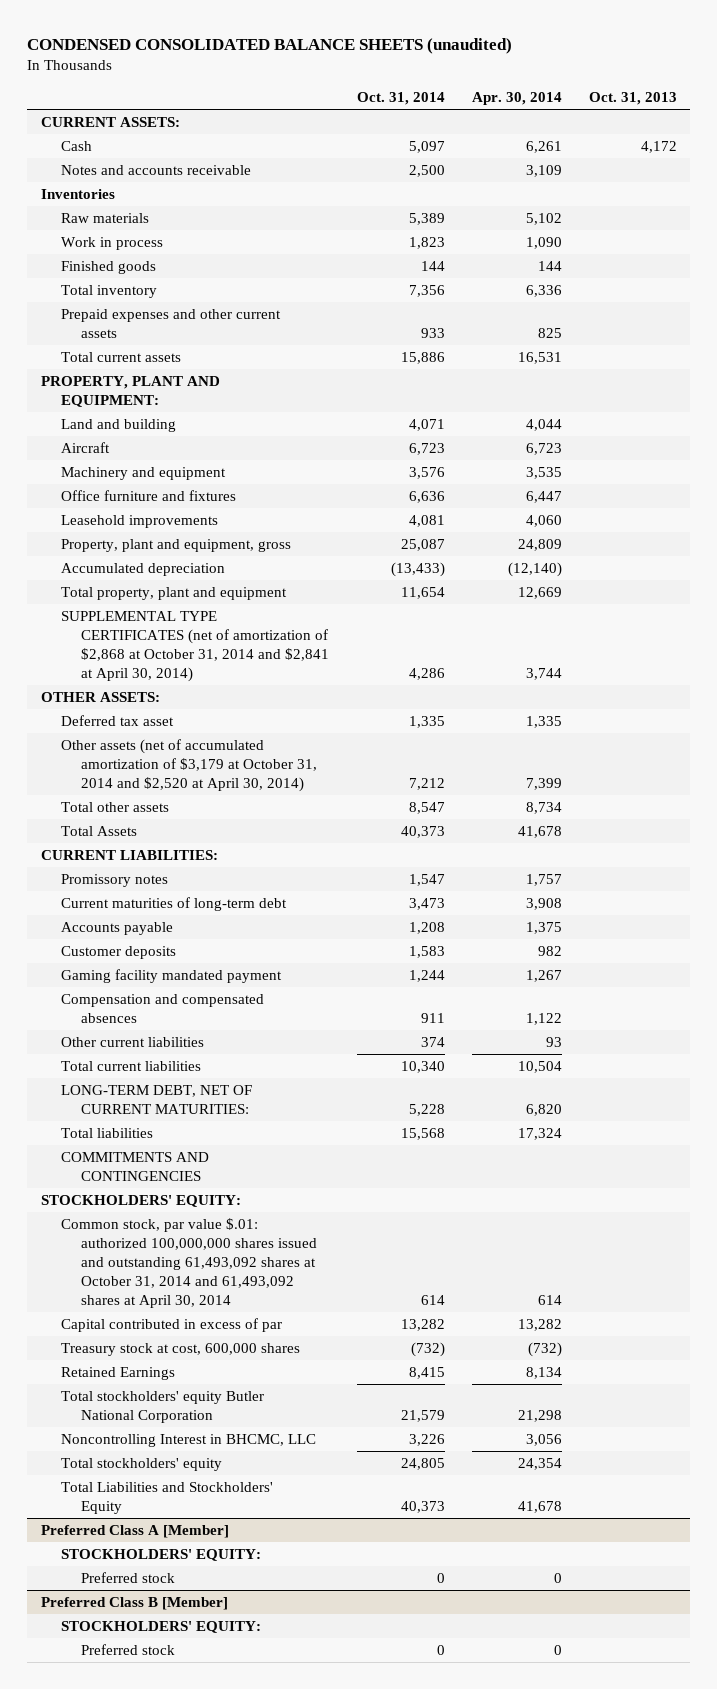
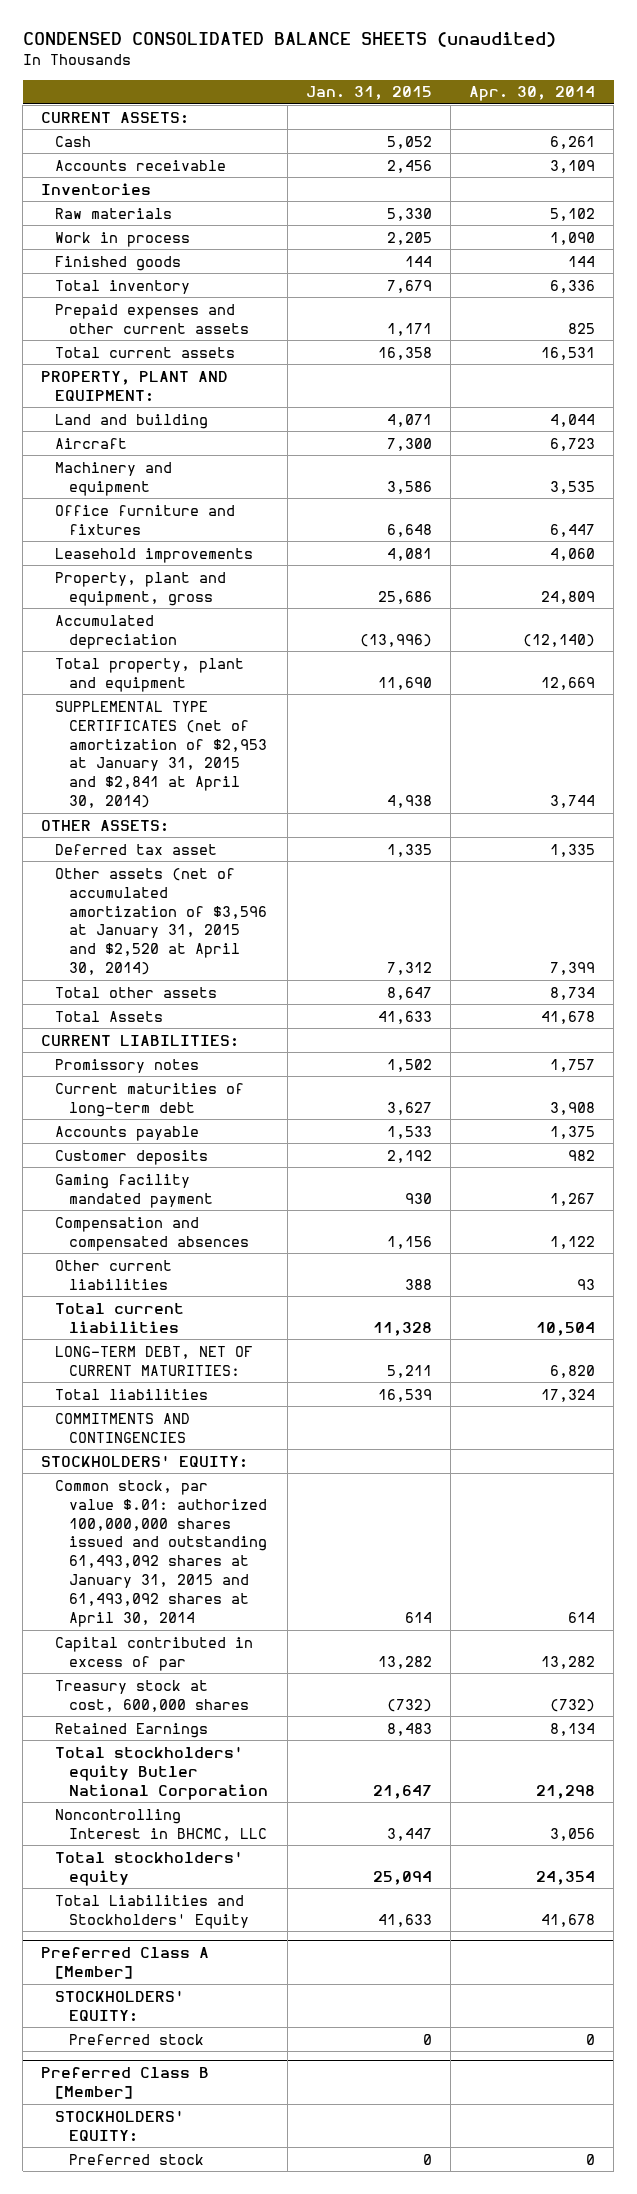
[356,92,445,106] Oct. 31, 2014 -> none
[588,92,677,106] Oct. 31, 2013 -> none
none -> [305,86,432,101] Jan. 31, 2015
[61,164,252,175] Notes and accounts receivable -> [55,159,227,171] Accounts receivable
[61,610,330,682] SUPPLEMENTAL TYPE CERTIFICATES (net of amortization of $2,868 at October 31, 2014 and $2,841 at April 30, 2014) -> [55,700,268,809] SUPPLEMENTAL TYPE CERTIFICATES (net of amortization of $2,953 at January 31, 2015 and $2,841 at April 30, 2014)
[61,738,318,792] Other assets (net of accumulated amortization of $3,179 at October 31, 2014 and $2,520 at April 30, 2014) -> [55,867,268,976] Other assets (net of accumulated amortization of $3,596 at January 31, 2015 and $2,520 at April 30, 2014)
[61,1217,318,1308] Common stock, par value $.01: authorized 100,000,000 shares issued and outstanding 61,493,092 shares at October 31, 2014 and 61,493,092 shares at April 30, 2014 -> [55,1479,268,1627] Common stock, par value $.01: authorized 100,000,000 shares issued and outstanding 61,493,092 shares at January 31, 2015 and 61,493,092 shares at April 30, 2014

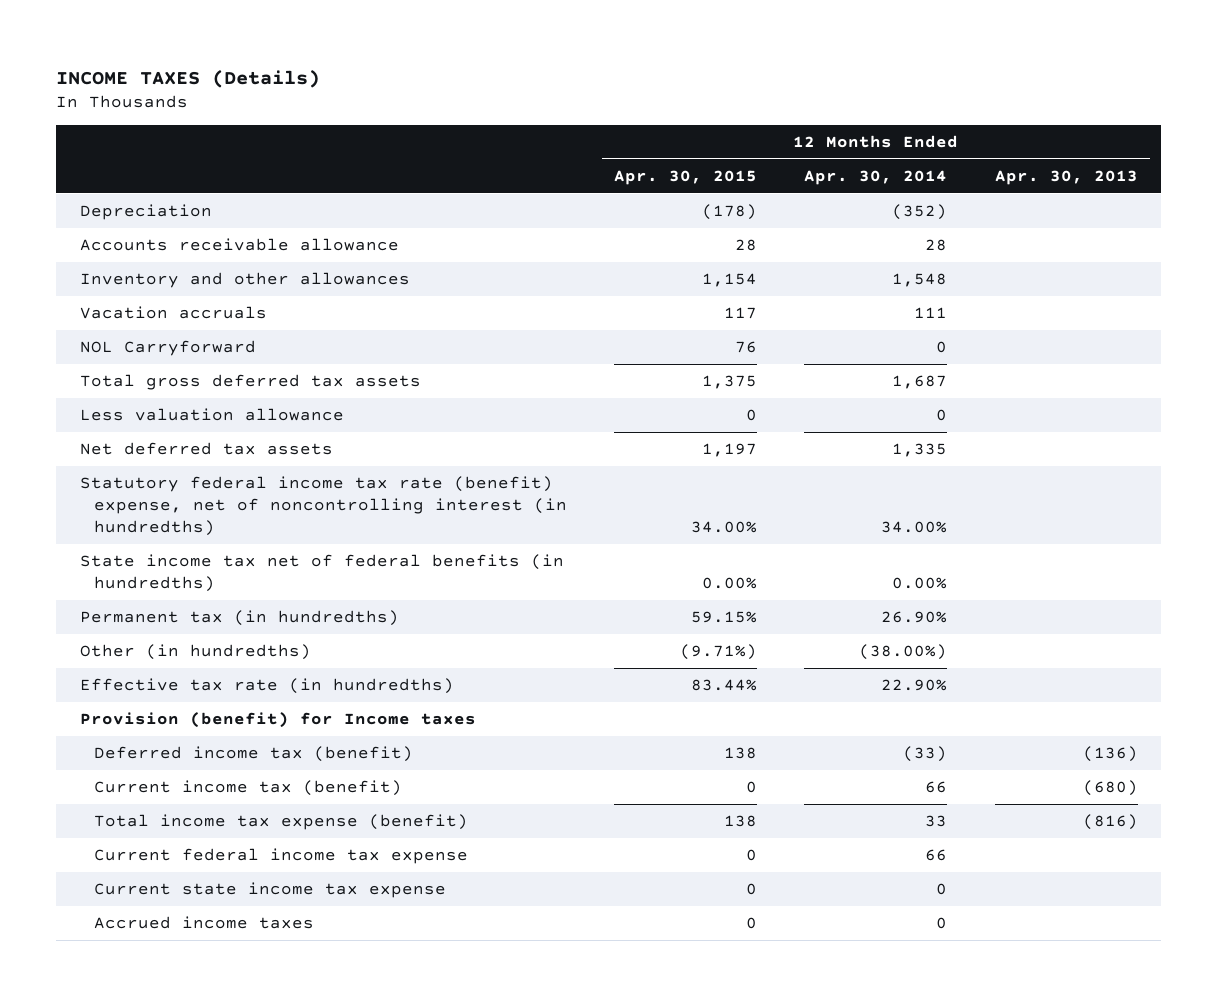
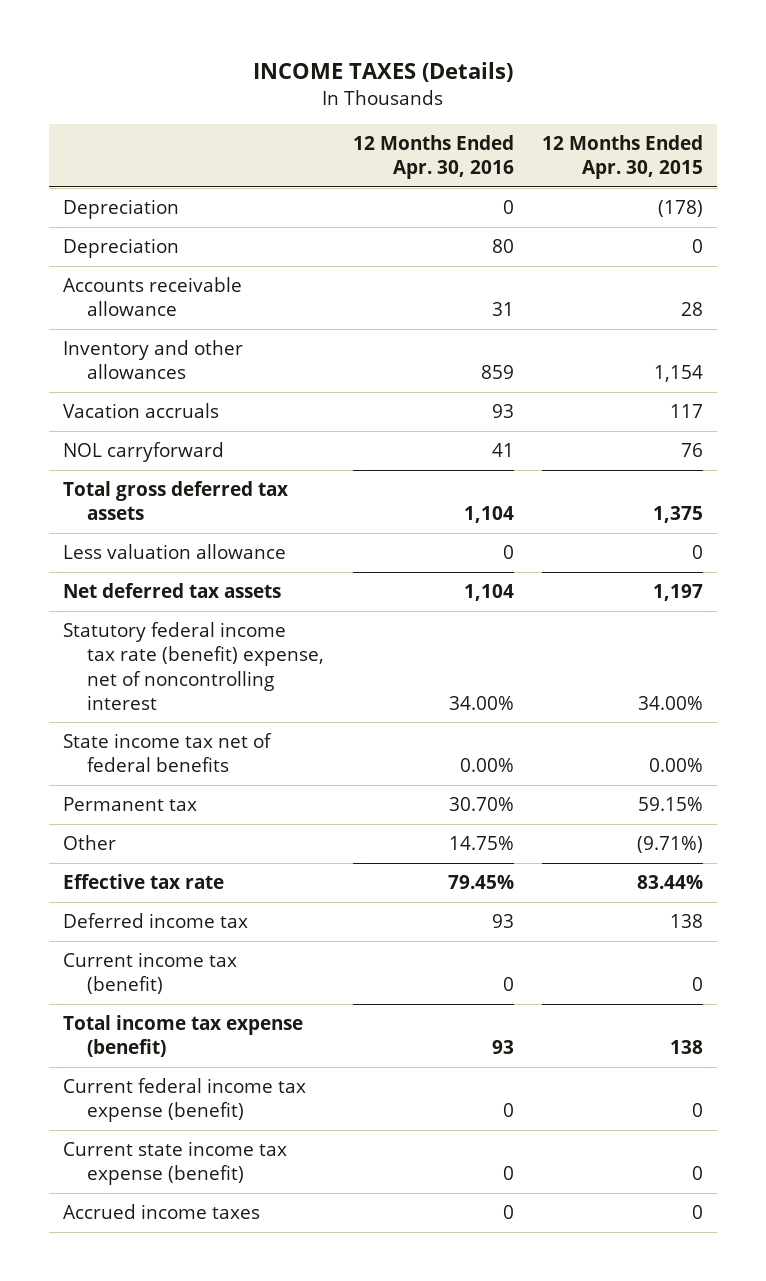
[804,170,948,186] Apr. 30, 2014 -> none
[994,170,1138,186] Apr. 30, 2013 -> none
none -> [352,134,514,180] 12 Months Ended Apr. 30, 2016
none -> [63,238,180,259] Depreciation
[80,340,257,357] NOL Carryforward -> [63,442,225,463] NOL carryforward
[80,712,477,729] Provision (benefit) for Income taxes -> none
[80,476,567,537] Statutory federal income tax rate (benefit) expense, net of noncontrolling interest (in hundredths) -> [63,622,325,711] Statutory federal income tax rate (benefit) expense, net of noncontrolling interest
[80,554,565,593] State income tax net of federal benefits (in hundredths) -> [63,733,273,773] State income tax net of federal benefits
[80,610,400,627] Permanent tax (in hundredths) -> [63,797,198,812] Permanent tax
[80,644,312,661] Other (in hundredths) -> [63,835,117,851] Other
[80,678,455,695] Effective tax rate (in hundredths) -> [63,874,225,890] Effective tax rate
[93,746,413,763] Deferred income tax (benefit) -> [63,913,249,929] Deferred income tax
[93,848,468,865] Current federal income tax expense -> [63,1078,307,1123] Current federal income tax expense (benefit)
[93,882,446,899] Current state income tax expense -> [63,1141,288,1186] Current state income tax expense (benefit)

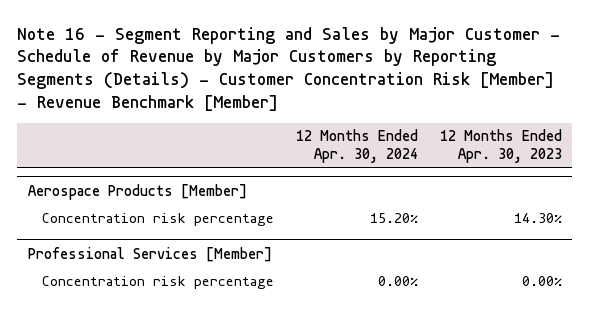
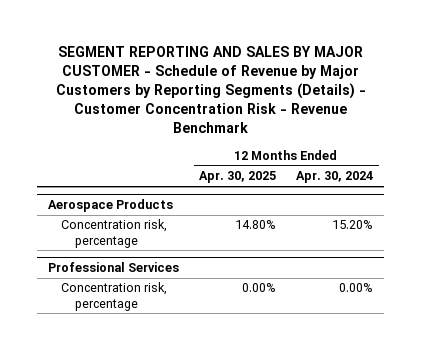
[16,26,560,111] Note 16 - Segment Reporting and Sales by Major Customer - Schedule of Revenue by Major Customers by Reporting Segments (Details) - Customer Concentration Risk [Member] - Revenue Benchmark [Member] -> [55,45,366,134] SEGMENT REPORTING AND SALES BY MAJOR CUSTOMER - Schedule of Revenue by Major Customers by Reporting Segments (Details) - Customer Concentration Risk - Revenue Benchmark
[439,129,562,163] 12 Months Ended Apr. 30, 2023 -> none
none -> [199,171,277,184] Apr. 30, 2025
[27,183,247,200] Aerospace Products [Member] -> [47,199,173,213] Aerospace Products
[42,212,275,226] Concentration risk percentage -> [61,219,168,248] Concentration risk, percentage
[27,246,272,262] Professional Services [Member] -> [47,262,179,273] Professional Services
[42,275,275,289] Concentration risk percentage -> [61,282,168,311] Concentration risk, percentage

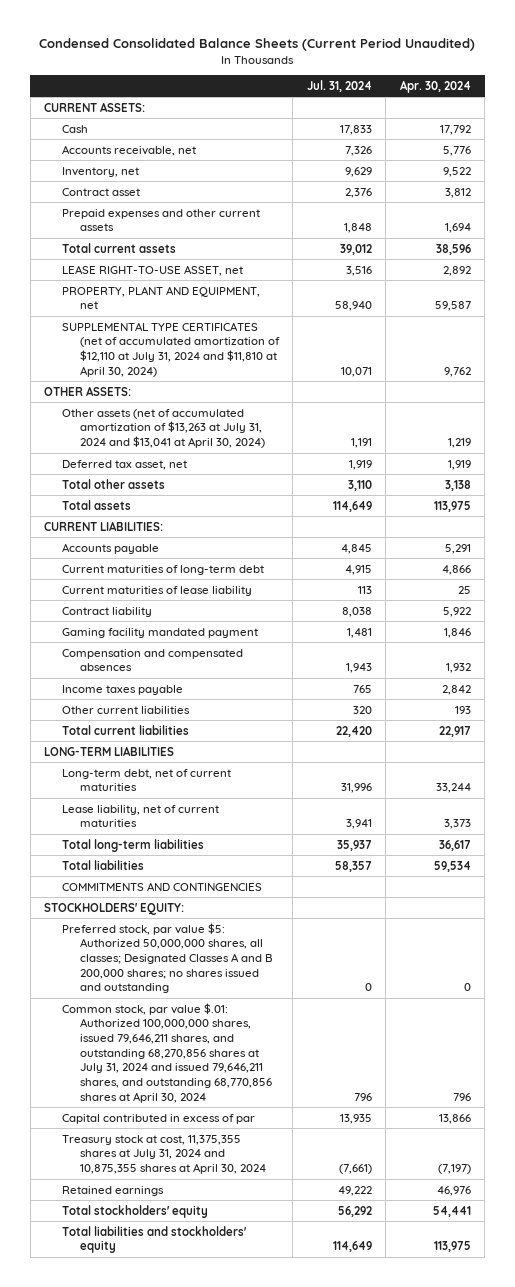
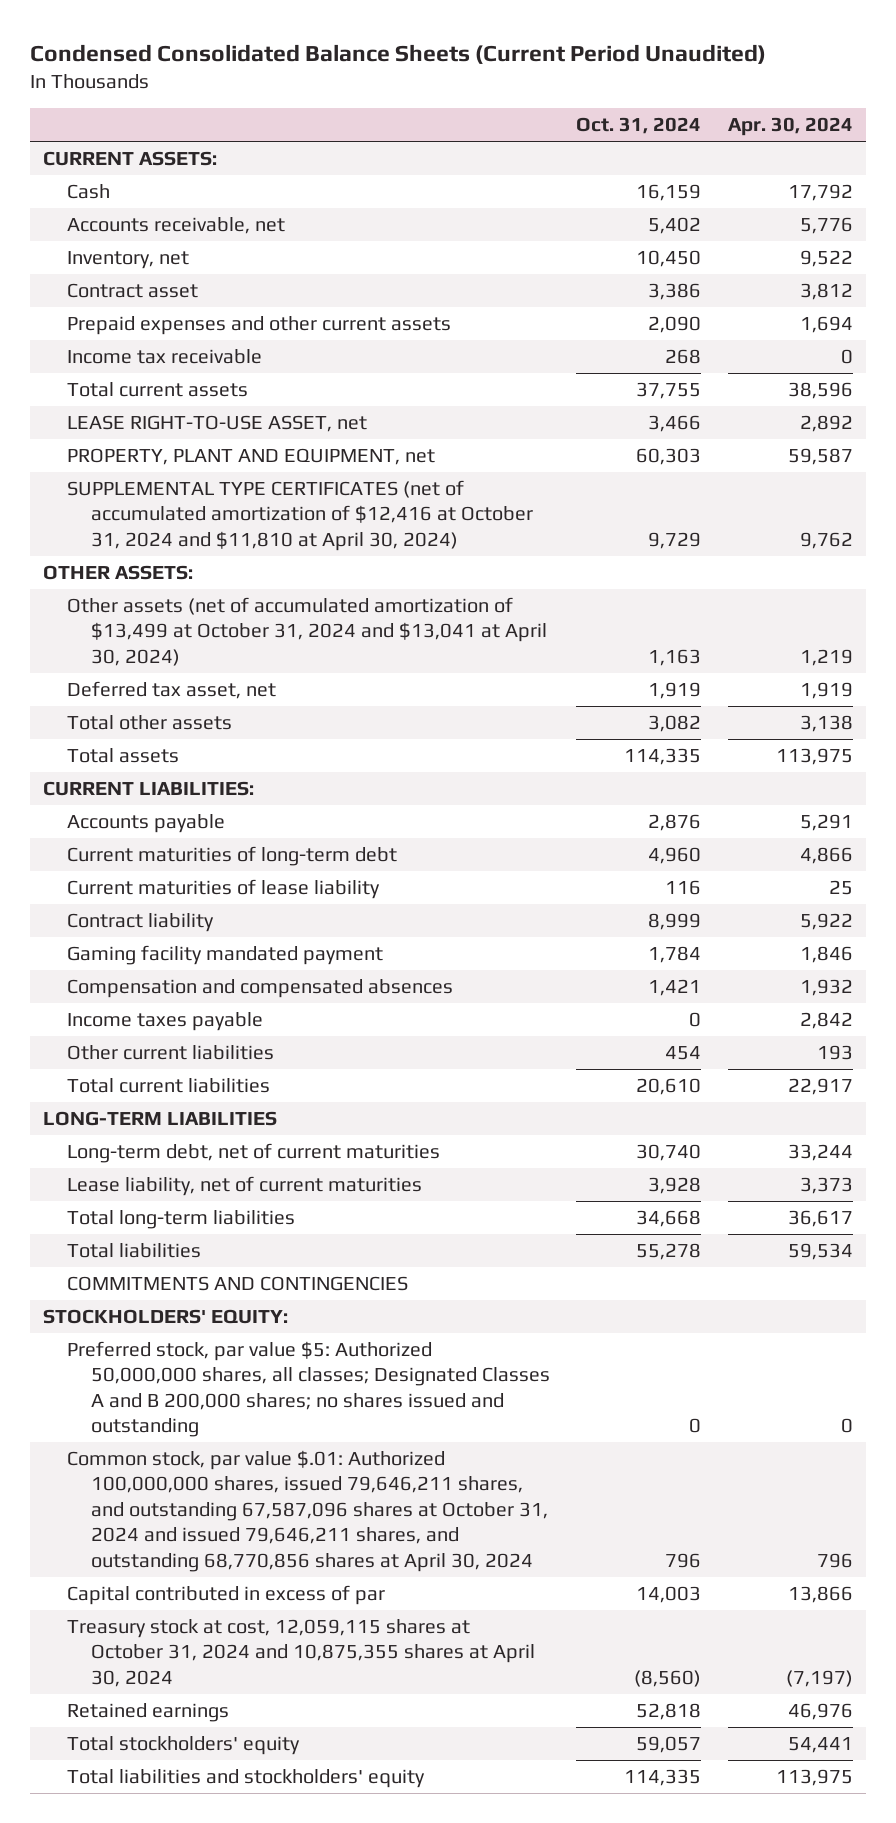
[306,79,372,92] Jul. 31, 2024 -> none
none -> [576,117,702,135] Oct. 31, 2024
none -> [67,349,263,365] Income tax receivable
[62,321,281,377] SUPPLEMENTAL TYPE CERTIFICATES (net of accumulated amortization of $12,110 at July 31, 2024 and $11,810 at April 30, 2024) -> [67,480,534,551] SUPPLEMENTAL TYPE CERTIFICATES (net of accumulated amortization of $12,416 at October 31, 2024 and $11,810 at April 30, 2024)
[62,408,266,449] Other assets (net of accumulated amortization of $13,263 at July 31, 2024 and $13,041 at April 30, 2024) -> [67,597,548,666] Other assets (net of accumulated amortization of $13,499 at October 31, 2024 and $13,041 at April 30, 2024)
[62,1002,273,1103] Common stock, par value $.01: Authorized 100,000,000 shares, issued 79,646,211 shares, and outstanding 68,270,856 shares at July 31, 2024 and issued 79,646,211 shares, and outstanding 68,770,856 shares at April 30, 2024 -> [67,1450,549,1572] Common stock, par value $.01: Authorized 100,000,000 shares, issued 79,646,211 shares, and outstanding 67,587,096 shares at October 31, 2024 and issued 79,646,211 shares, and outstanding 68,770,856 shares at April 30, 2024
[62,1134,267,1175] Treasury stock at cost, 11,375,355 shares at July 31, 2024 and 10,875,355 shares at April 30, 2024 -> [67,1619,536,1687] Treasury stock at cost, 12,059,115 shares at October 31, 2024 and 10,875,355 shares at April 30, 2024

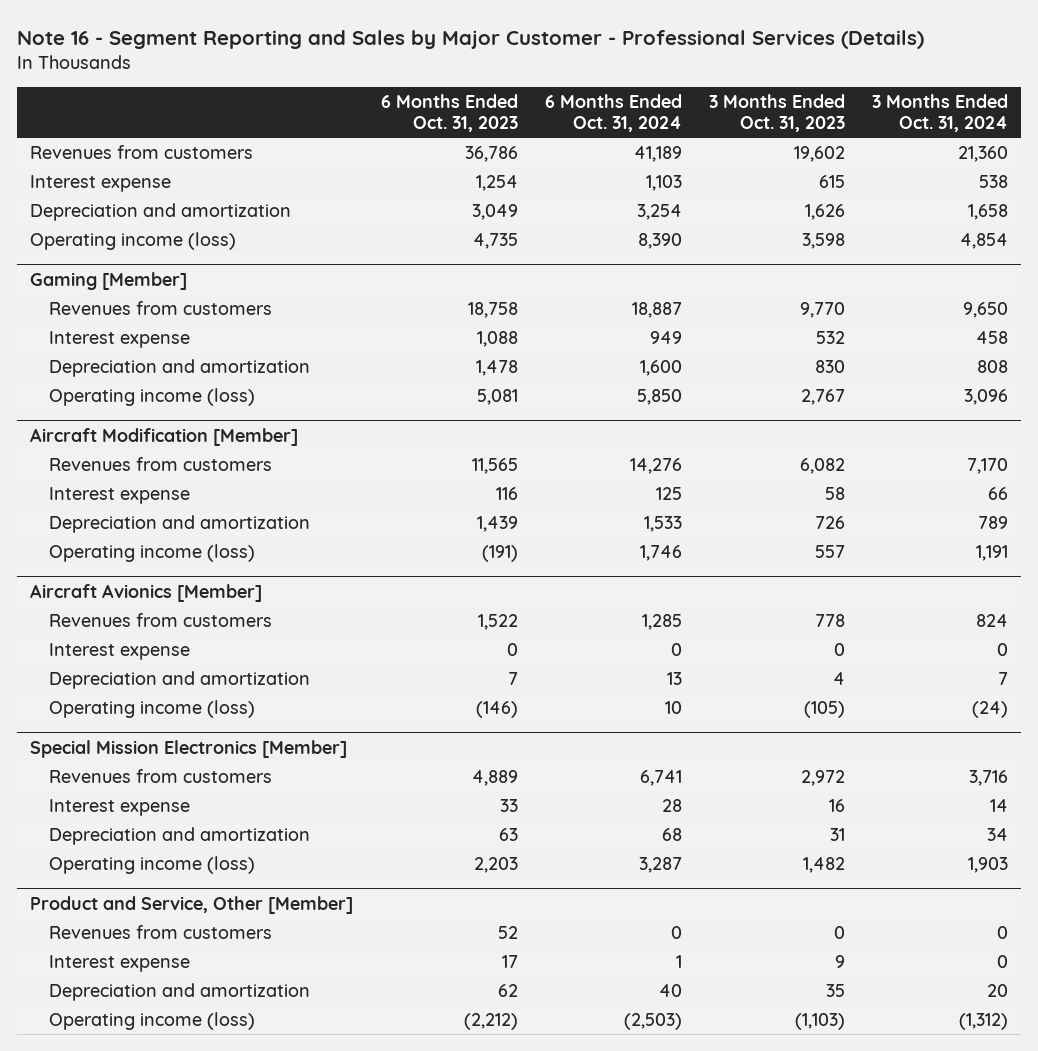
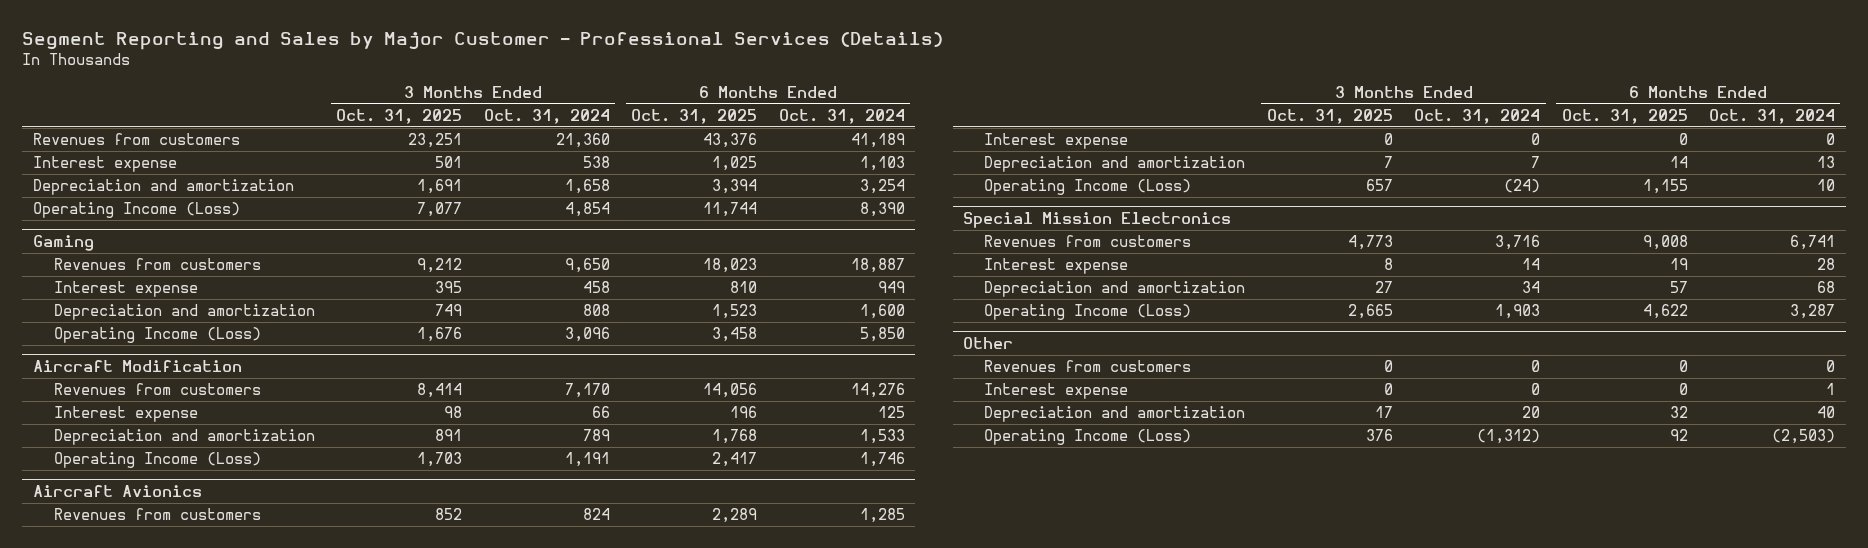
[16,29,924,49] Note 16 - Segment Reporting and Sales by Major Customer - Professional Services (Details) -> [22,32,944,51] Segment Reporting and Sales by Major Customer - Professional Services (Details)
[380,93,518,133] 6 Months Ended Oct. 31, 2023 -> none
[708,93,845,133] 3 Months Ended Oct. 31, 2023 -> none
none -> [336,108,463,124] Oct. 31, 2025
none -> [631,108,758,124] Oct. 31, 2025
[30,231,237,250] Operating income (loss) -> [32,202,240,219] Operating Income (Loss)
[30,271,188,290] Gaming [Member] -> [32,234,94,251] Gaming
[48,387,255,406] Operating income (loss) -> [53,327,261,344] Operating Income (Loss)
[30,427,299,446] Aircraft Modification [Member] -> [32,359,242,372] Aircraft Modification
[48,543,255,562] Operating income (loss) -> [53,452,261,469] Operating Income (Loss)
[30,583,263,602] Aircraft Avionics [Member] -> [32,484,202,497] Aircraft Avionics
[48,699,255,718] Operating income (loss) -> [984,179,1192,196] Operating Income (Loss)
[30,739,348,758] Special Mission Electronics [Member] -> [963,211,1232,228] Special Mission Electronics
[48,855,255,874] Operating income (loss) -> [984,304,1192,321] Operating Income (Loss)
[30,895,354,914] Product and Service, Other [Member] -> [963,336,1014,349] Other
[48,1011,255,1030] Operating income (loss) -> [984,429,1192,446] Operating Income (Loss)

